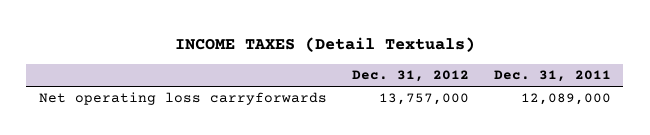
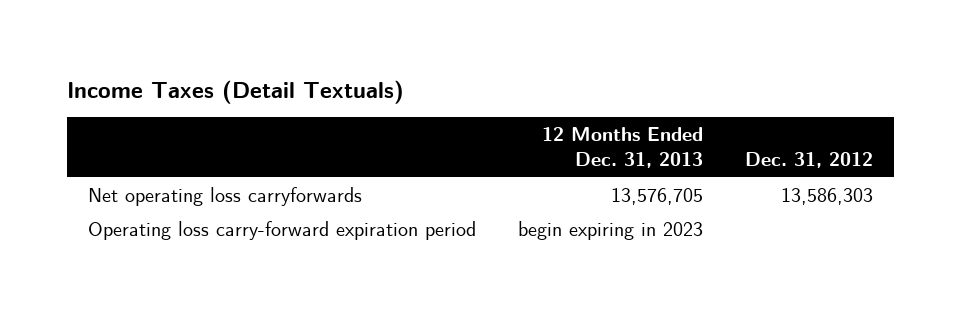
[174,37,475,53] INCOME TAXES (Detail Textuals) -> [67,79,405,104] Income Taxes (Detail Textuals)
[493,70,611,83] Dec. 31, 2011 -> none
none -> [542,127,704,169] 12 Months Ended Dec. 31, 2013
[378,93,469,106] 13,757,000 -> [781,187,874,205] 13,586,303
none -> [88,220,477,240] Operating loss carry-forward expiration period

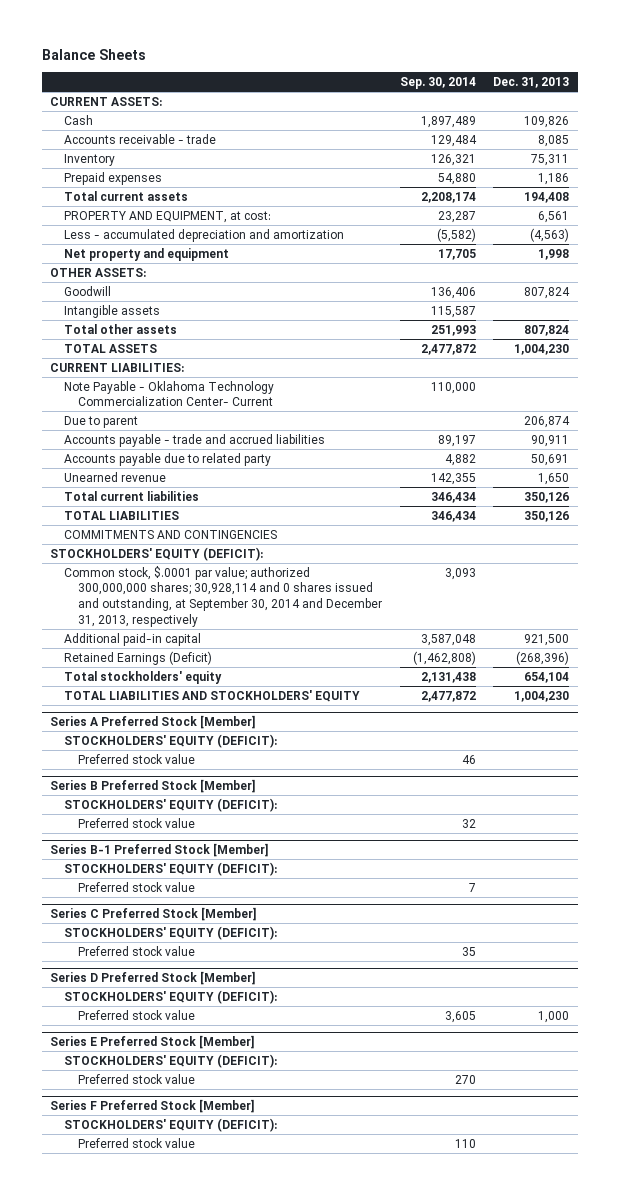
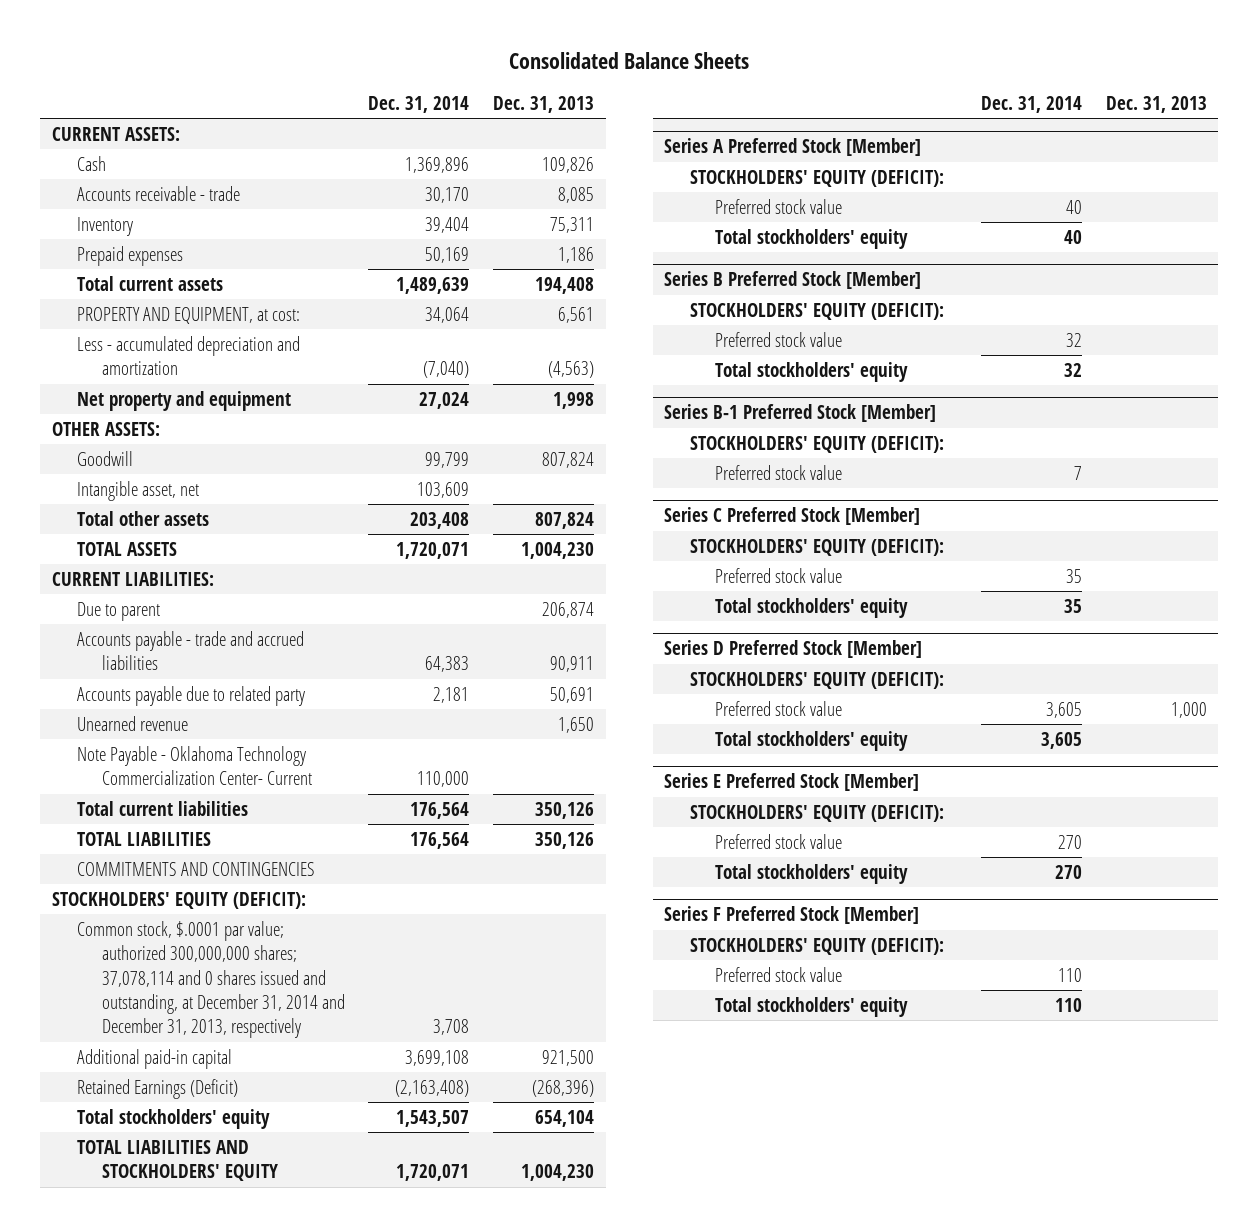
[41,49,146,61] Balance Sheets -> [509,52,750,70] Consolidated Balance Sheets
[399,77,476,90] Sep. 30, 2014 -> none
none -> [368,95,470,113] Dec. 31, 2014
[64,304,161,318] Intangible assets -> [76,480,199,501] Intangible asset, net
[64,380,275,407] Note Payable - Oklahoma Technology Commercialization Center- Current -> [76,745,313,786] Note Payable - Oklahoma Technology Commercialization Center- Current
[64,565,382,627] Common stock, $.0001 par value; authorized 300,000,000 shares; 30,928,114 and 0 shares issued and outstanding, at September 30, 2014 and December 31, 2013, respectively -> [76,920,346,1039] Common stock, $.0001 par value; authorized 300,000,000 shares; 37,078,114 and 0 shares issued and outstanding, at December 31, 2014 and December 31, 2013, respectively
none -> [714,228,908,249] Total stockholders' equity
none -> [714,361,908,382] Total stockholders' equity
none -> [714,597,908,618] Total stockholders' equity
none -> [714,730,908,751] Total stockholders' equity
none -> [714,863,908,884] Total stockholders' equity
none -> [714,996,908,1017] Total stockholders' equity

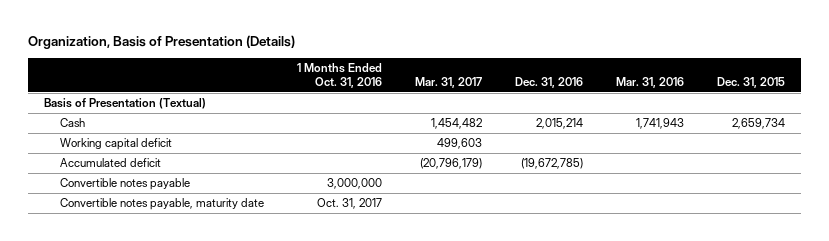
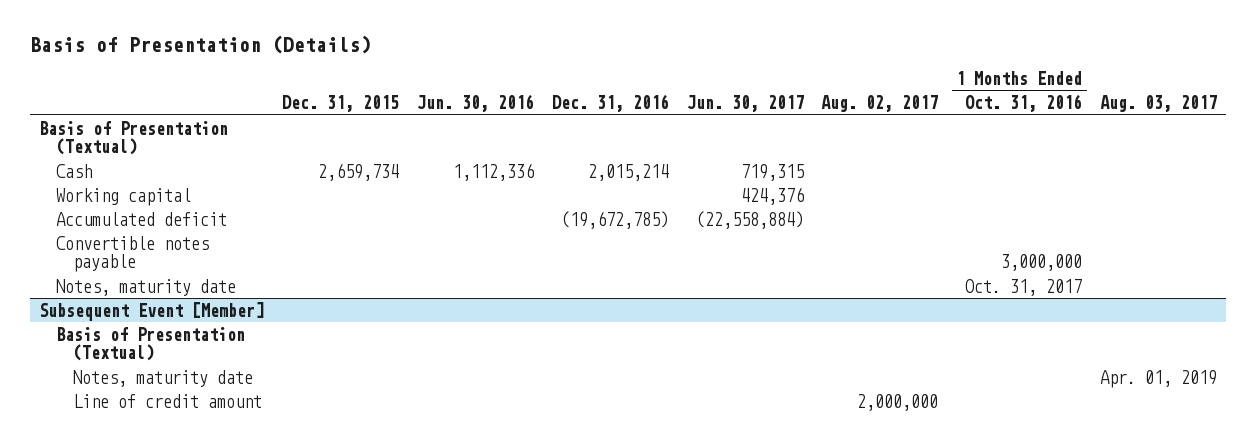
[27,34,295,49] Organization, Basis of Presentation (Details) -> [30,35,372,55] Basis of Presentation (Details)
[414,77,482,89] Mar. 31, 2017 -> none
[615,77,684,89] Mar. 31, 2016 -> none
none -> [416,94,534,113] Jun. 30, 2016
none -> [686,95,804,113] Jun. 30, 2017
none -> [821,95,939,113] Aug. 02, 2017
none -> [1100,95,1218,113] Aug. 03, 2017
[60,138,173,151] Working capital deficit -> [55,187,191,206] Working capital
[60,198,265,211] Convertible notes payable, maturity date -> [55,278,236,296] Notes, maturity date
none -> [39,301,265,321] Subsequent Event [Member]
none -> [55,326,245,362] Basis of Presentation (Textual)
none -> [72,369,253,387] Notes, maturity date
none -> [72,393,262,408] Line of credit amount

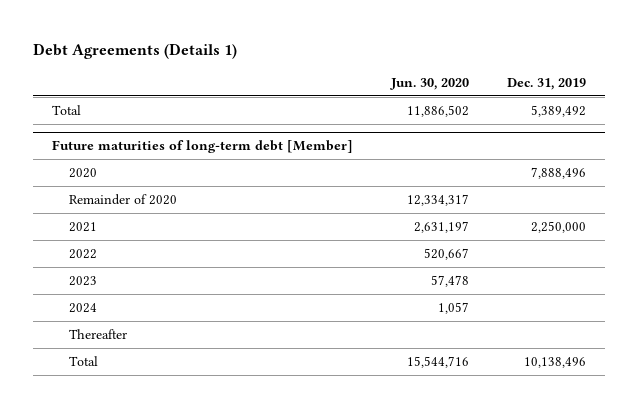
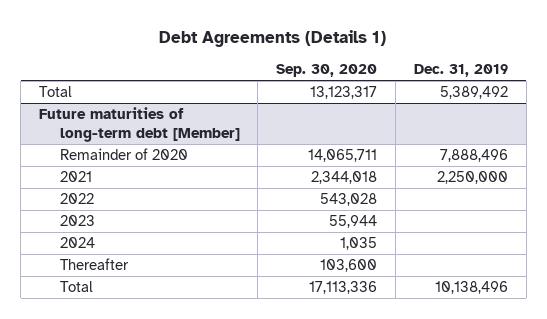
[389,77,469,90] Jun. 30, 2020 -> none
none -> [276,63,378,77] Sep. 30, 2020
[68,194,177,206] Remainder of 2020 -> none
[68,168,97,179] 2020 -> [59,148,188,161] Remainder of 2020

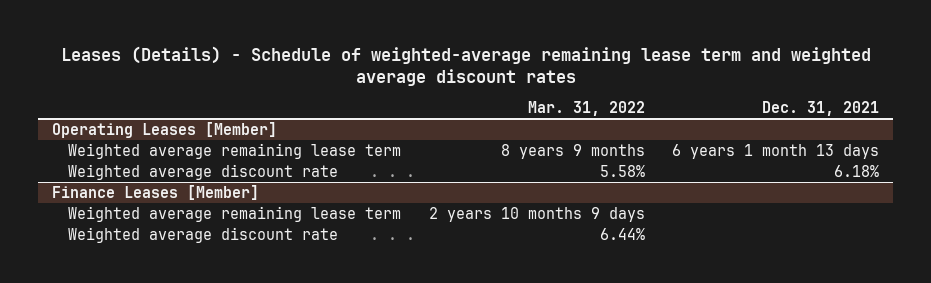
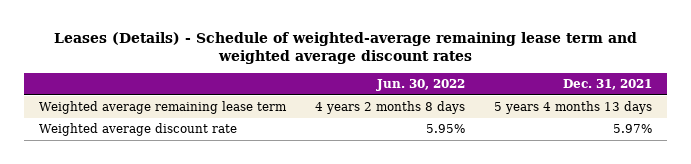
[527,101,645,117] Mar. 31, 2022 -> none
none -> [376,79,466,92] Jun. 30, 2022
[51,121,277,138] Operating Leases [Member] -> none
[67,142,401,159] Weighted average remaining lease term -> none
[67,163,338,180] Weighted average discount rate -> none
[51,184,259,200] Finance Leases [Member] -> none
[67,205,401,222] Weighted average remaining lease term -> none
[67,226,338,243] Weighted average discount rate -> none
none -> [38,101,287,115] Weighted average remaining lease term
none -> [38,123,237,137] Weighted average discount rate

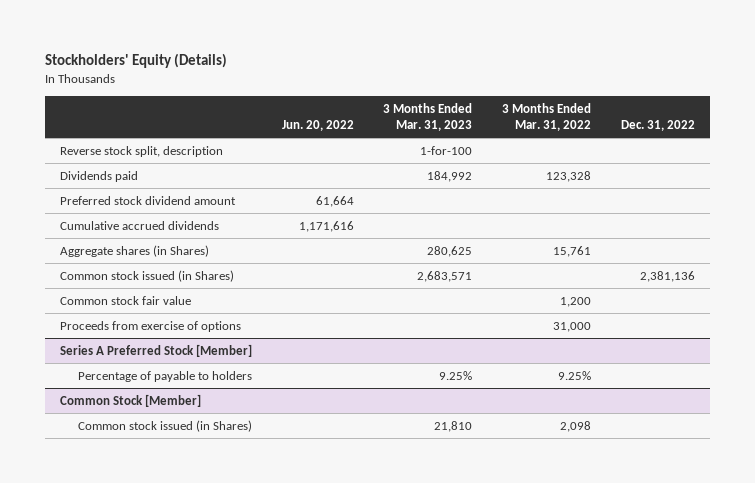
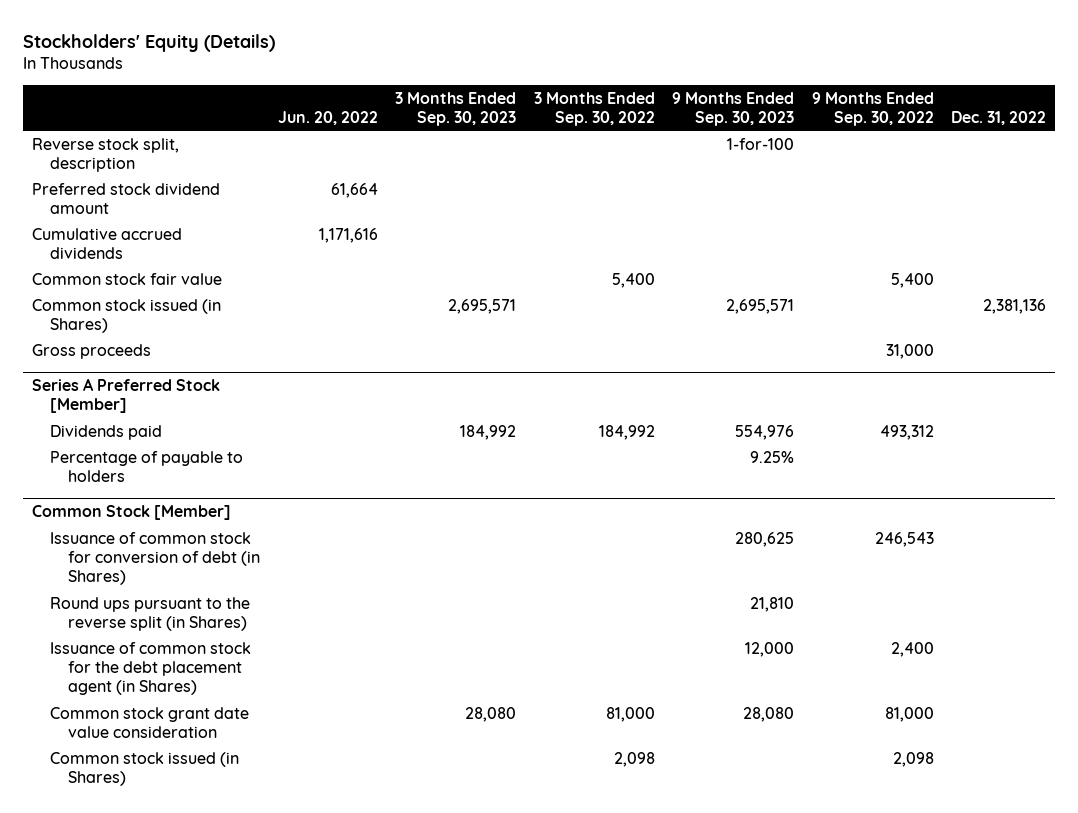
[383,102,473,132] 3 Months Ended Mar. 31, 2023 -> none
[502,102,592,132] 3 Months Ended Mar. 31, 2022 -> none
none -> [395,91,517,126] 3 Months Ended Sep. 30, 2023
none -> [533,91,655,126] 3 Months Ended Sep. 30, 2022
none -> [672,91,795,126] 9 Months Ended Sep. 30, 2023
none -> [811,91,934,126] 9 Months Ended Sep. 30, 2022
[59,170,138,182] Dividends paid -> none
[59,244,209,257] Aggregate shares (in Shares) -> none
[59,320,241,332] Proceeds from exercise of options -> none
[59,269,234,282] Common stock issued (in Shares) -> [32,298,222,333] Common stock issued (in Shares)
none -> [32,343,152,359] Gross proceeds
none -> [50,424,163,440] Dividends paid
none -> [50,531,261,586] Issuance of common stock for conversion of debt (in Shares)
none -> [50,596,251,631] Round ups pursuant to the reverse split (in Shares)
none -> [50,641,252,696] Issuance of common stock for the debt placement agent (in Shares)
none -> [50,706,250,738] Common stock grant date value consideration

